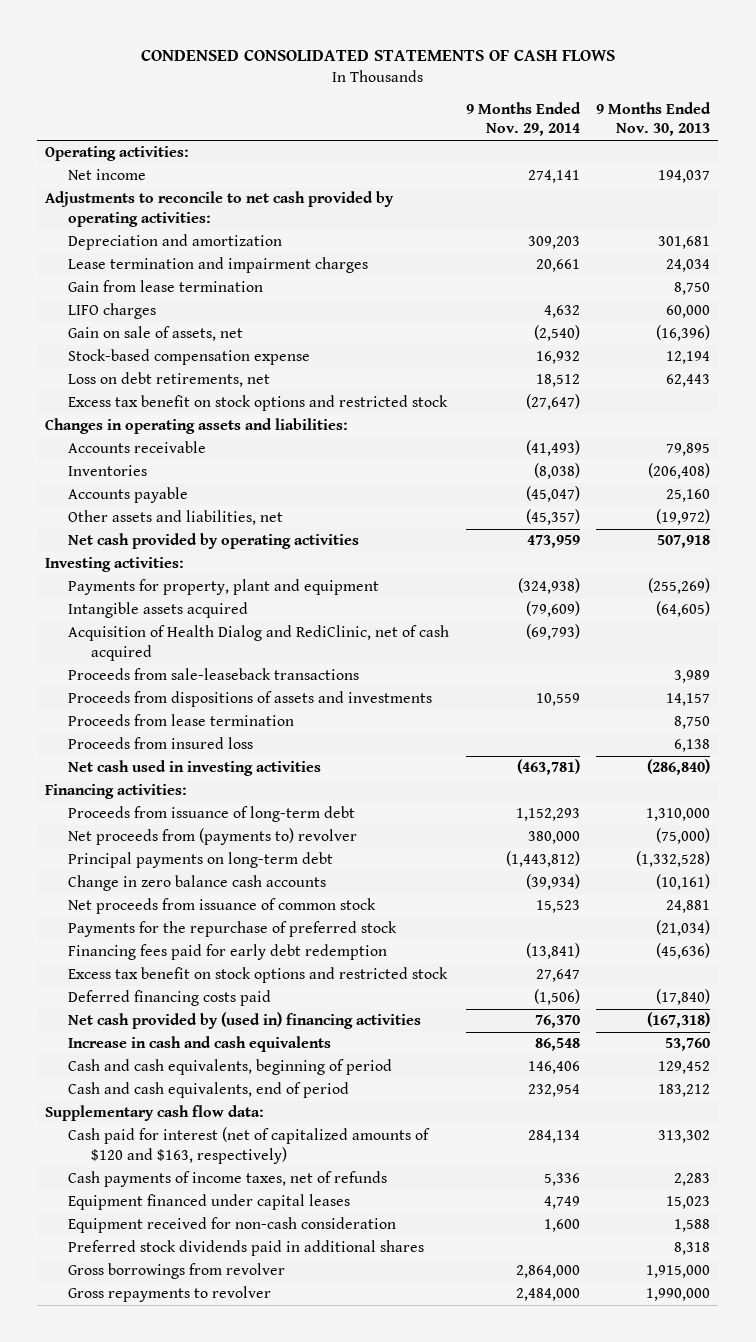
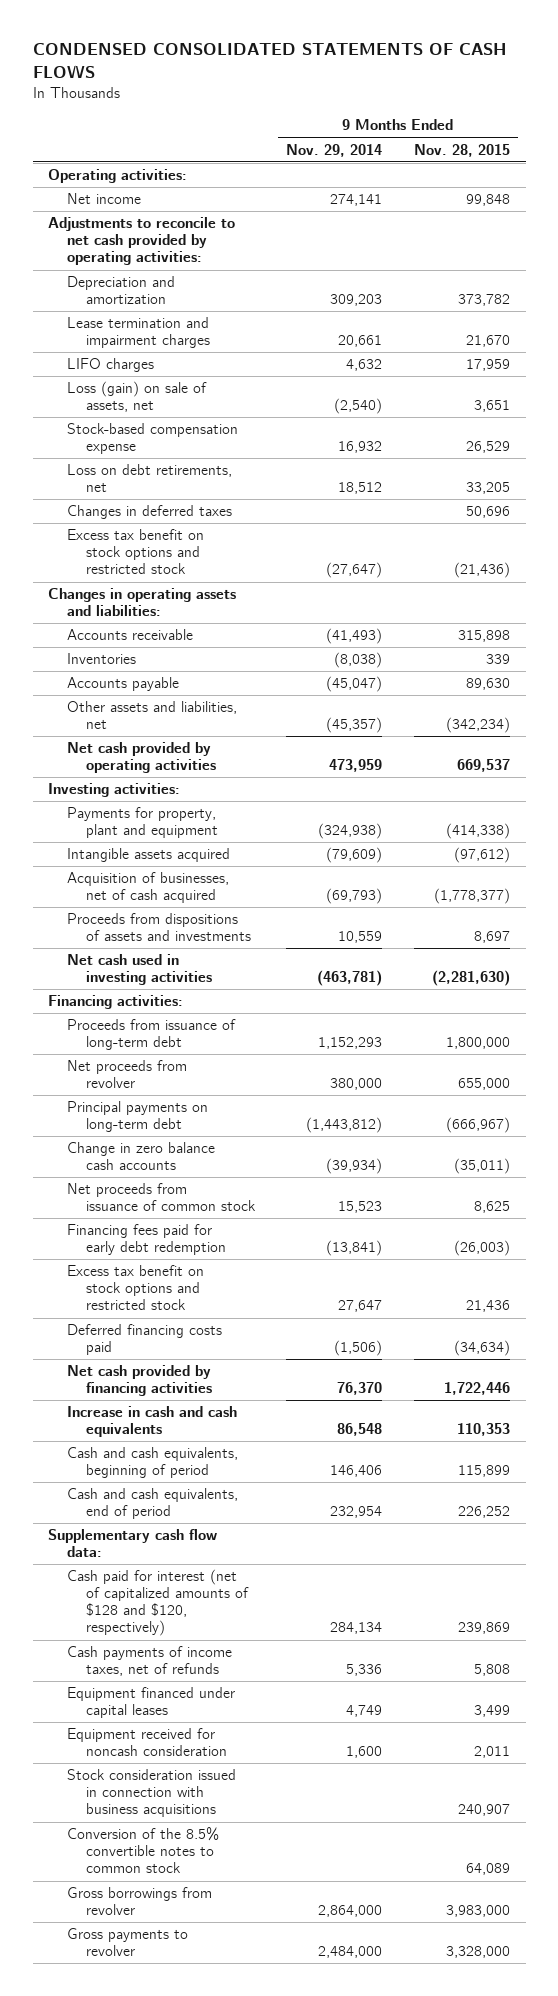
[596,101,712,137] 9 Months Ended Nov. 30, 2013 -> none
none -> [413,143,510,157] Nov. 28, 2015
[68,280,264,293] Gain from lease termination -> none
[68,326,244,342] Gain on sale of assets, net -> [67,381,208,413] Loss (gain) on sale of assets, net
none -> [67,505,233,520] Changes in deferred taxes
[68,668,360,681] Proceeds from sale-leaseback transactions -> none
[68,625,450,661] Acquisition of Health Dialog and RediClinic, net of cash acquired -> [67,872,230,904] Acquisition of businesses, net of cash acquired
[68,714,295,727] Proceeds from lease termination -> none
[68,737,254,750] Proceeds from insured loss -> none
[68,828,358,846] Net proceeds from (payments to) revolver -> [67,1060,188,1089] Net proceeds from revolver
[68,921,398,938] Payments for the repurchase of preferred stock -> none
[68,1012,422,1030] Net cash provided by (used in) financing activities -> [67,1365,212,1397] Net cash provided by financing activities
[68,1127,431,1164] Cash paid for interest (net of capitalized amounts of $120 and $163, respectively) -> [67,1569,249,1637] Cash paid for interest (net of capitalized amounts of $128 and $120, respectively)
[68,1240,425,1257] Preferred stock dividends paid in additional shares -> none
[68,1217,397,1234] Equipment received for non-cash consideration -> [67,1728,227,1757] Equipment received for noncash consideration
none -> [67,1769,237,1818] Stock consideration issued in connection with business acquisitions
none -> [67,1827,220,1874] Conversion of the 8.5% convertible notes to common stock
[68,1286,272,1303] Gross repayments to revolver -> [67,1928,189,1957] Gross payments to revolver

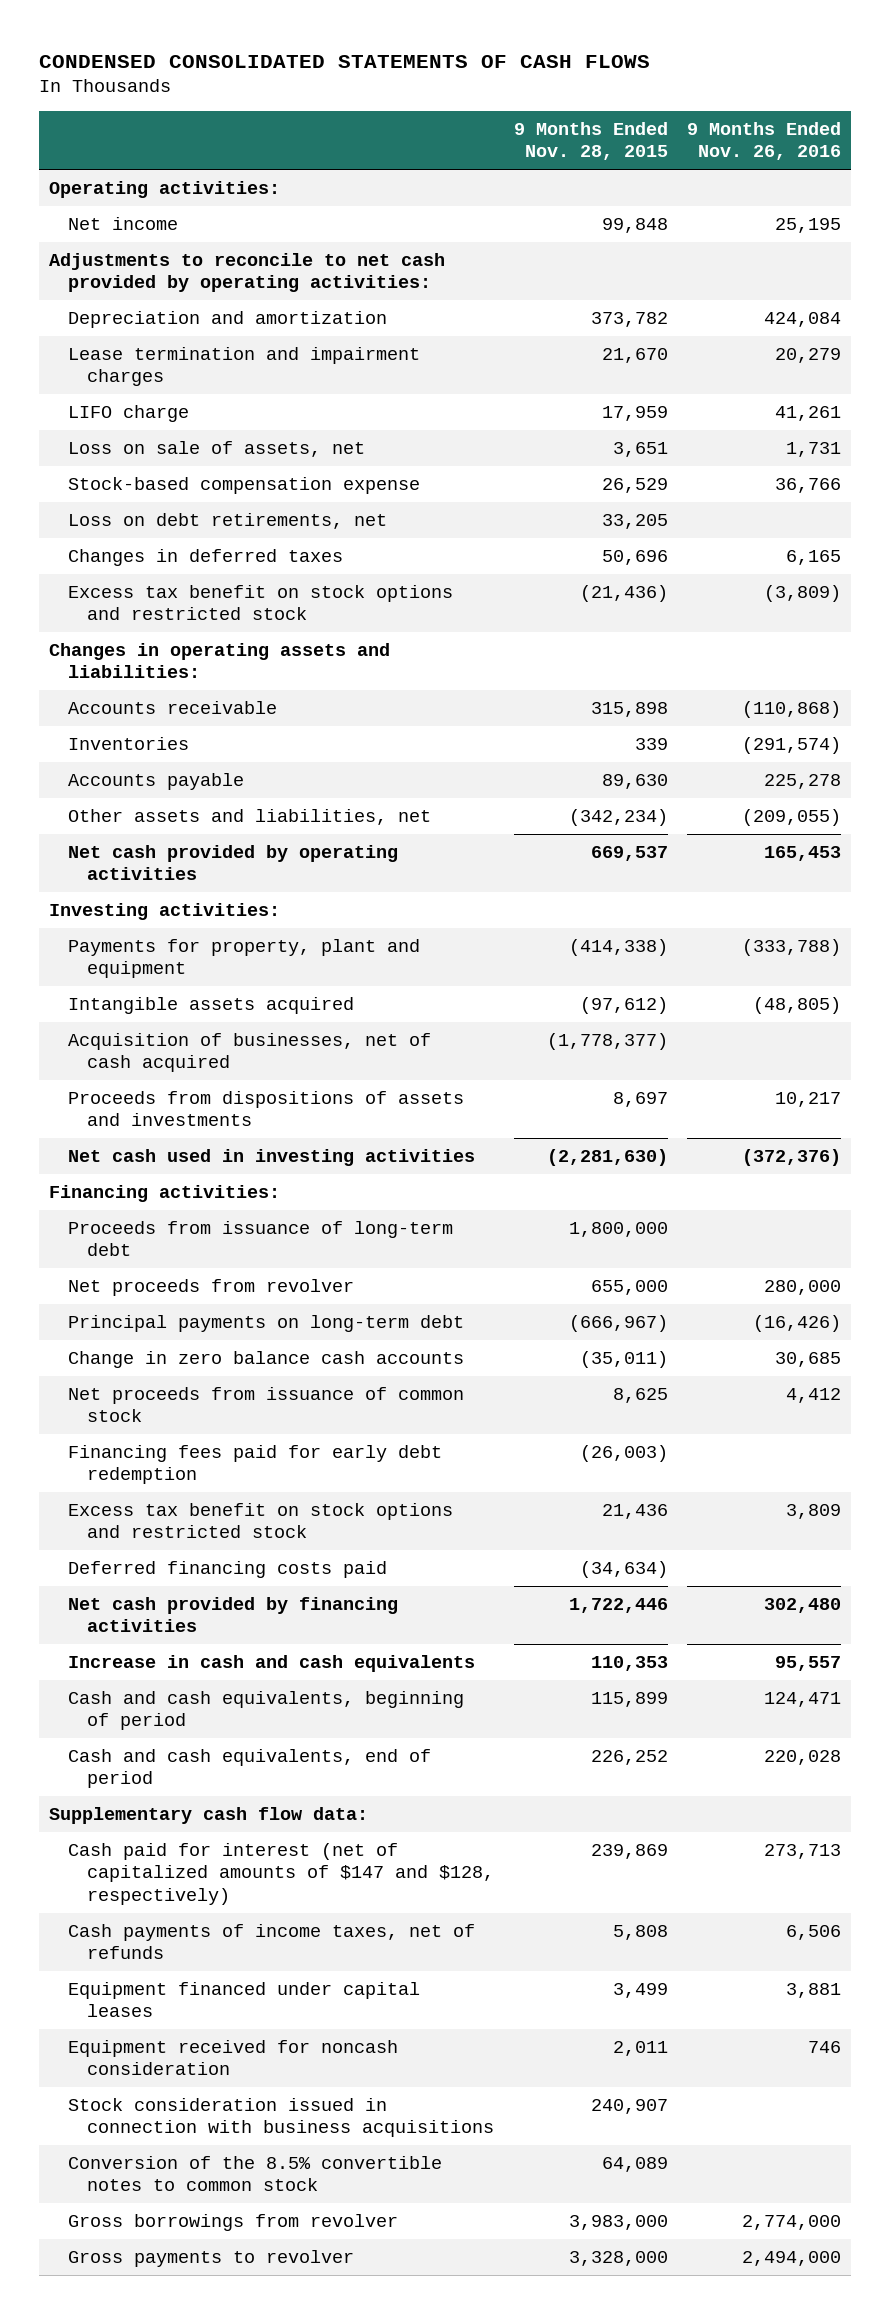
[286,143,383,157] Nov. 29, 2014 -> none
none -> [687,121,842,161] 9 Months Ended Nov. 26, 2016
[67,358,155,373] LIFO charges -> [68,404,190,422] LIFO charge
[67,381,208,413] Loss (gain) on sale of assets, net -> [68,440,366,457] Loss on sale of assets, net
[67,1569,249,1637] Cash paid for interest (net of capitalized amounts of $128 and $120, respectively) -> [68,1842,495,1905] Cash paid for interest (net of capitalized amounts of $147 and $128, respectively)

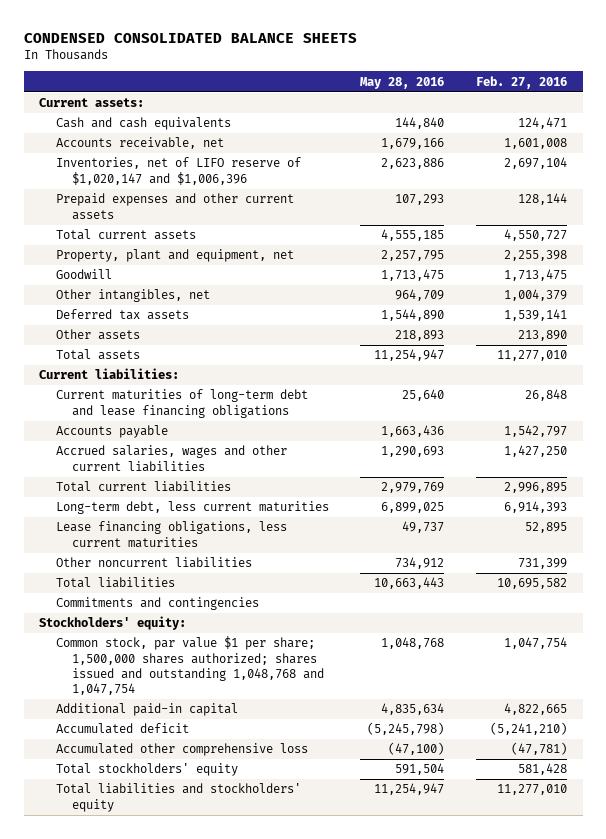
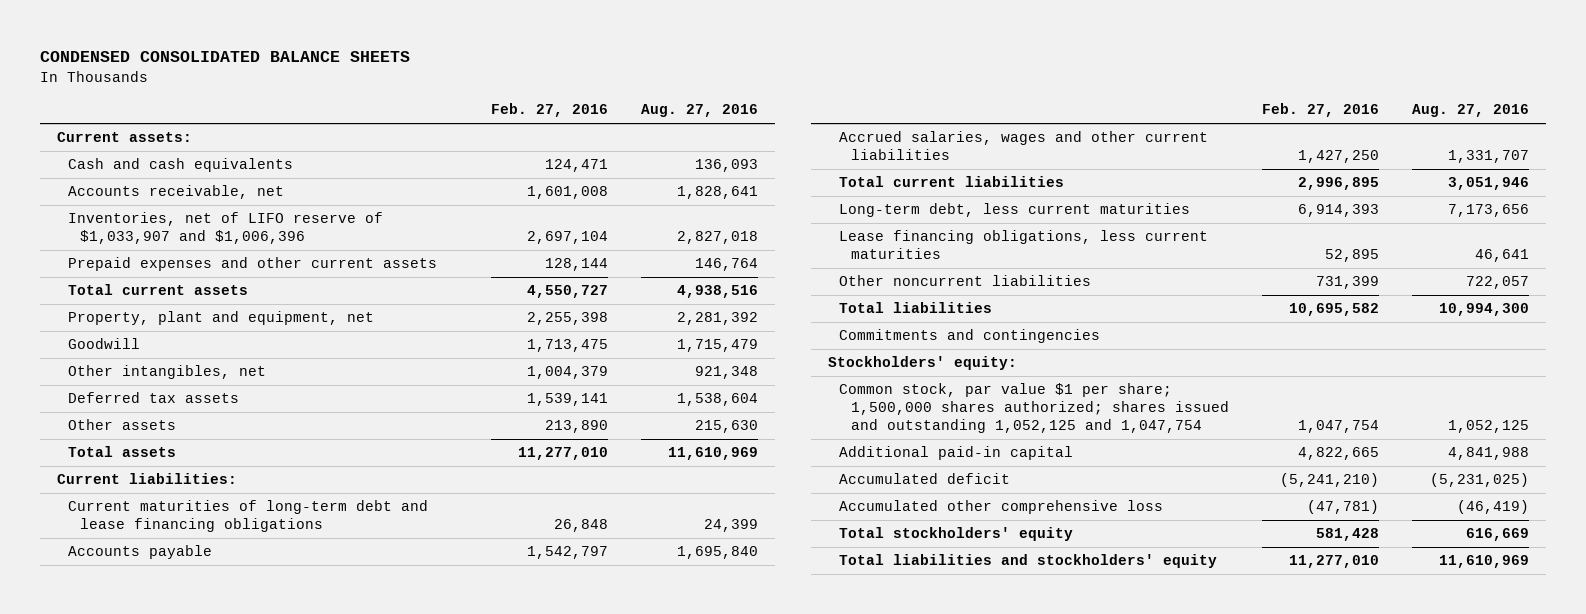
[360,76,445,89] May 28, 2016 -> none
none -> [641,104,759,118] Aug. 27, 2016
[55,157,301,185] Inventories, net of LIFO reserve of $1,020,147 and $1,006,396 -> [68,212,384,245] Inventories, net of LIFO reserve of $1,033,907 and $1,006,396
[55,636,325,696] Common stock, par value $1 per share; 1,500,000 shares authorized; shares issued and outstanding 1,048,768 and 1,047,754 -> [839,383,1229,434] Common stock, par value $1 per share; 1,500,000 shares authorized; shares issued and outstanding 1,052,125 and 1,047,754

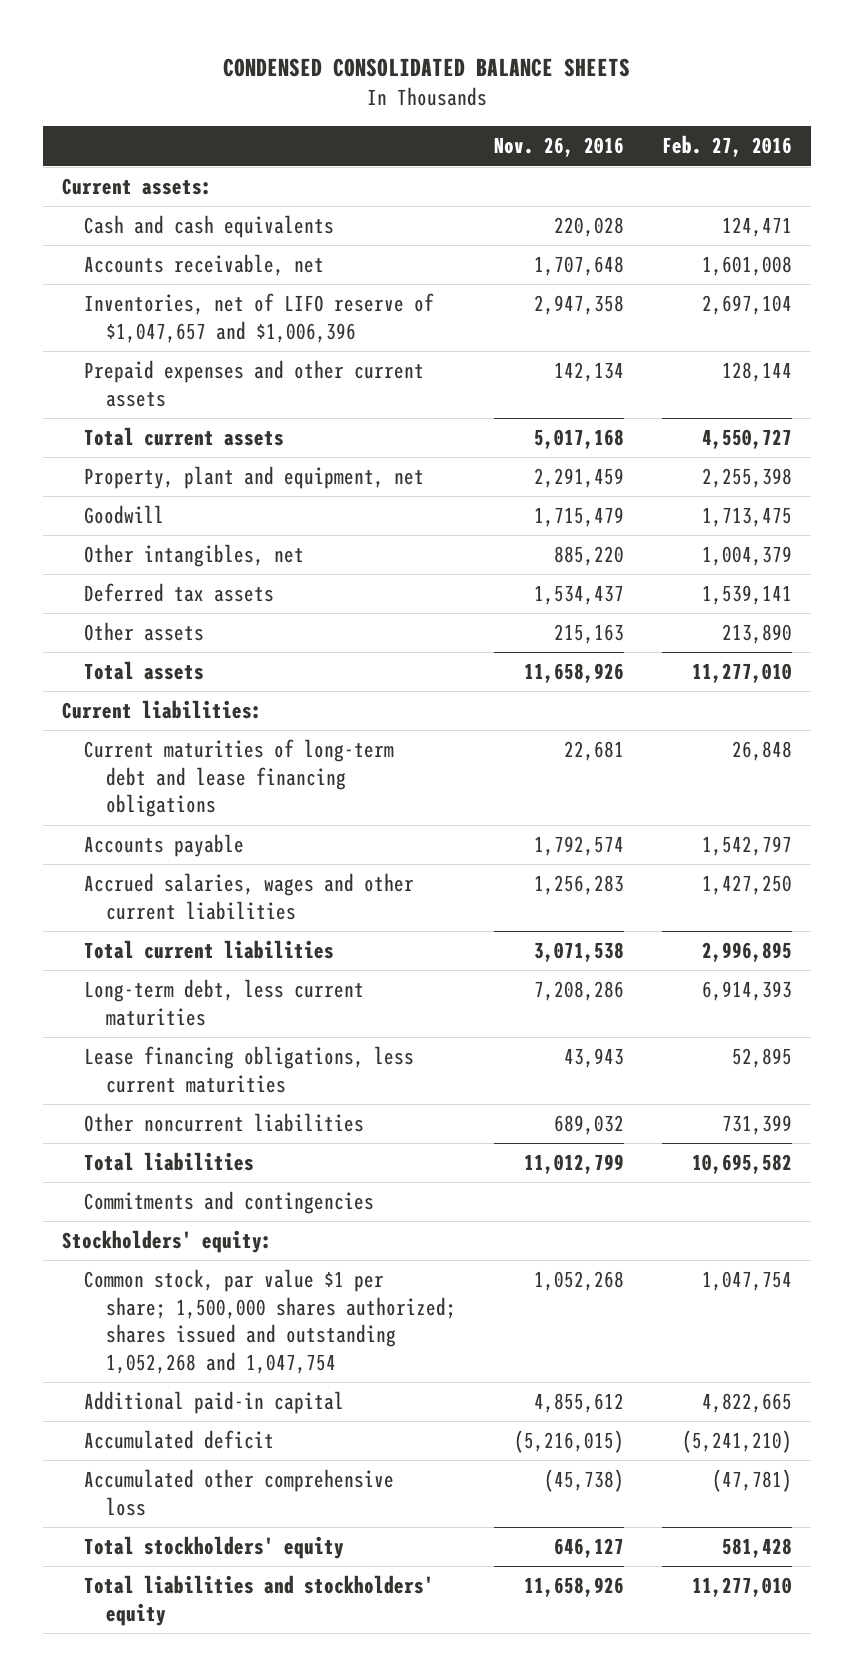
[641,104,759,118] Aug. 27, 2016 -> none
none -> [493,137,624,158] Nov. 26, 2016
[68,212,384,245] Inventories, net of LIFO reserve of $1,033,907 and $1,006,396 -> [83,293,434,343] Inventories, net of LIFO reserve of $1,047,657 and $1,006,396
[839,383,1229,434] Common stock, par value $1 per share; 1,500,000 shares authorized; shares issued and outstanding 1,052,125 and 1,047,754 -> [83,1269,456,1374] Common stock, par value $1 per share; 1,500,000 shares authorized; shares issued and outstanding 1,052,268 and 1,047,754

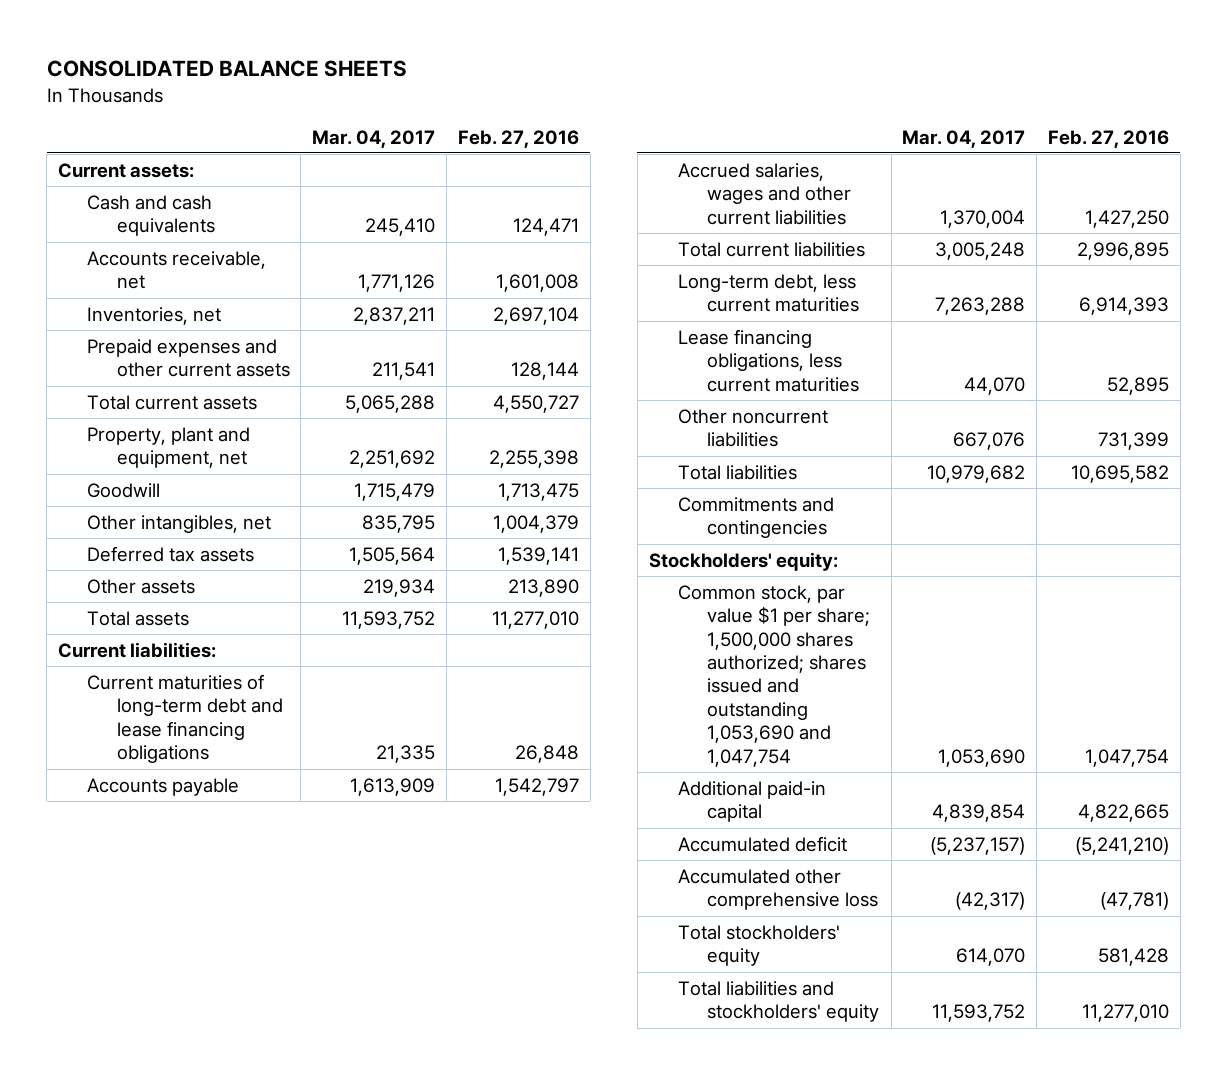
[222,58,630,78] CONDENSED CONSOLIDATED BALANCE SHEETS -> [46,60,407,78] CONSOLIDATED BALANCE SHEETS
[493,137,624,158] Nov. 26, 2016 -> none
none -> [312,129,436,148] Mar. 04, 2017
[83,293,434,343] Inventories, net of LIFO reserve of $1,047,657 and $1,006,396 -> [87,306,222,325] Inventories, net
[83,1269,456,1374] Common stock, par value $1 per share; 1,500,000 shares authorized; shares issued and outstanding 1,052,268 and 1,047,754 -> [677,584,870,767] Common stock, par value $1 per share; 1,500,000 shares authorized; shares issued and outstanding 1,053,690 and 1,047,754

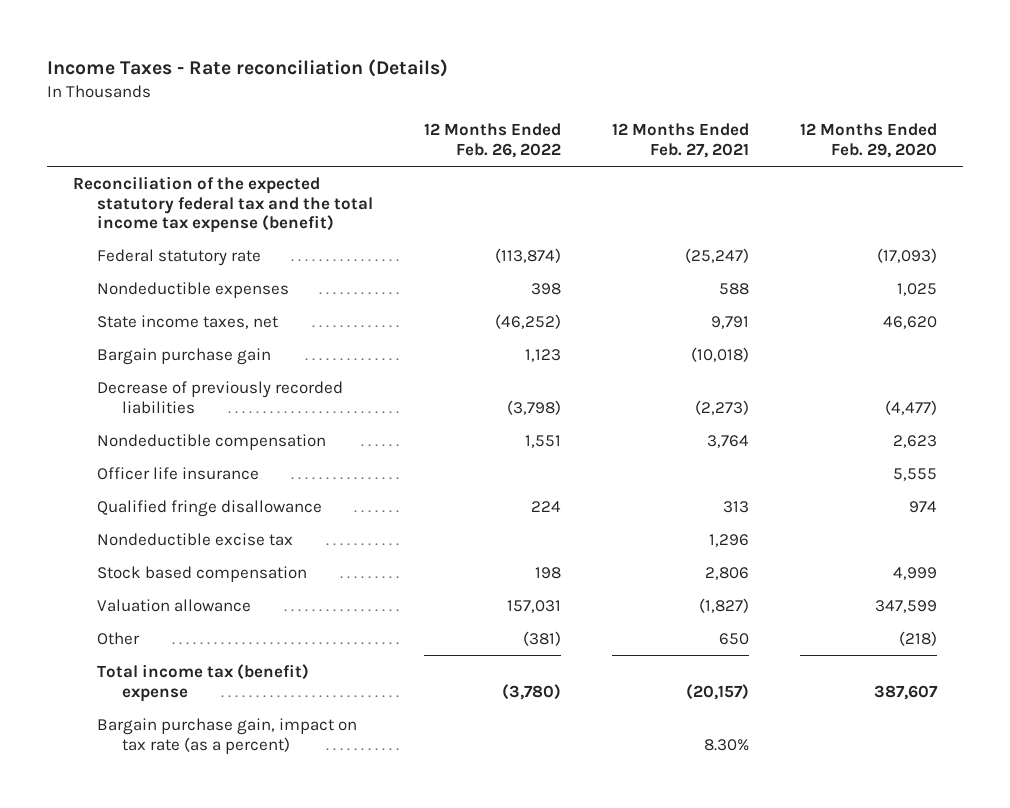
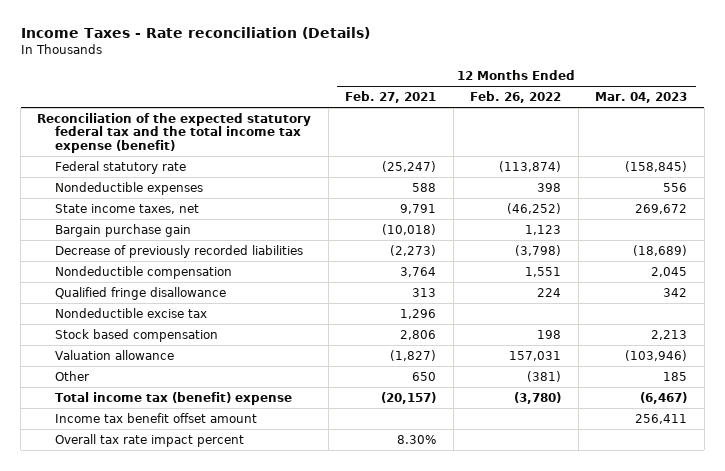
[800,123,938,159] 12 Months Ended Feb. 29, 2020 -> none
none -> [595,92,688,104] Mar. 04, 2023
[97,466,260,480] Officer life insurance -> none
[97,717,358,754] Bargain purchase gain, impact on tax rate (as a percent) -> none
none -> [54,412,257,423] Income tax benefit offset amount
none -> [54,433,244,447] Overall tax rate impact percent

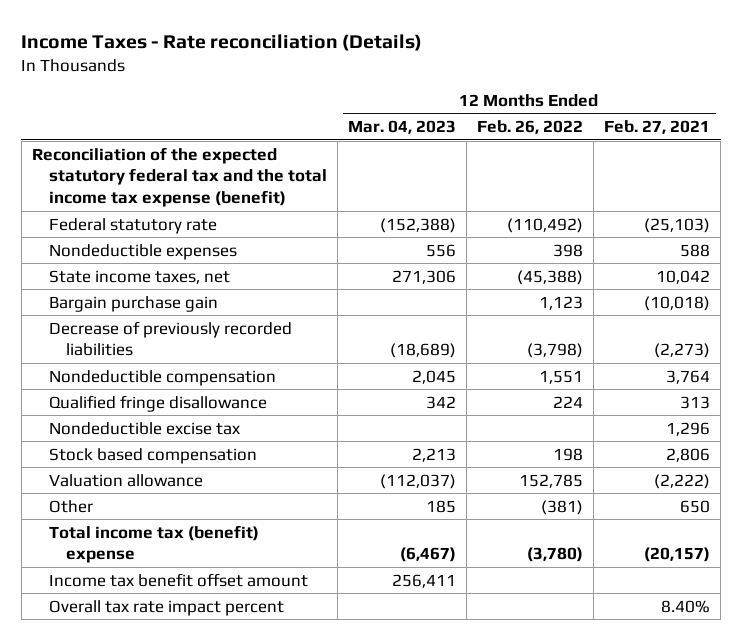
[382,160,437,172] (25,247) -> [644,217,711,233] (25,103)
[499,160,562,172] (113,874) -> [507,217,584,233] (110,492)
[625,160,688,172] (158,845) -> [380,217,457,233] (152,388)
[400,203,437,214] 9,791 -> [656,269,711,284] 10,042
[507,202,562,214] (46,252) -> [517,269,584,285] (45,388)
[635,203,688,214] 269,672 -> [392,269,457,284] 271,306
[390,349,437,361] (1,827) -> [654,473,711,489] (2,222)
[509,350,562,361] 157,031 -> [519,473,584,488] 152,785
[625,349,688,361] (103,946) -> [380,473,457,489] (112,037)
[397,434,437,444] 8.30% -> [661,599,711,613] 8.40%

